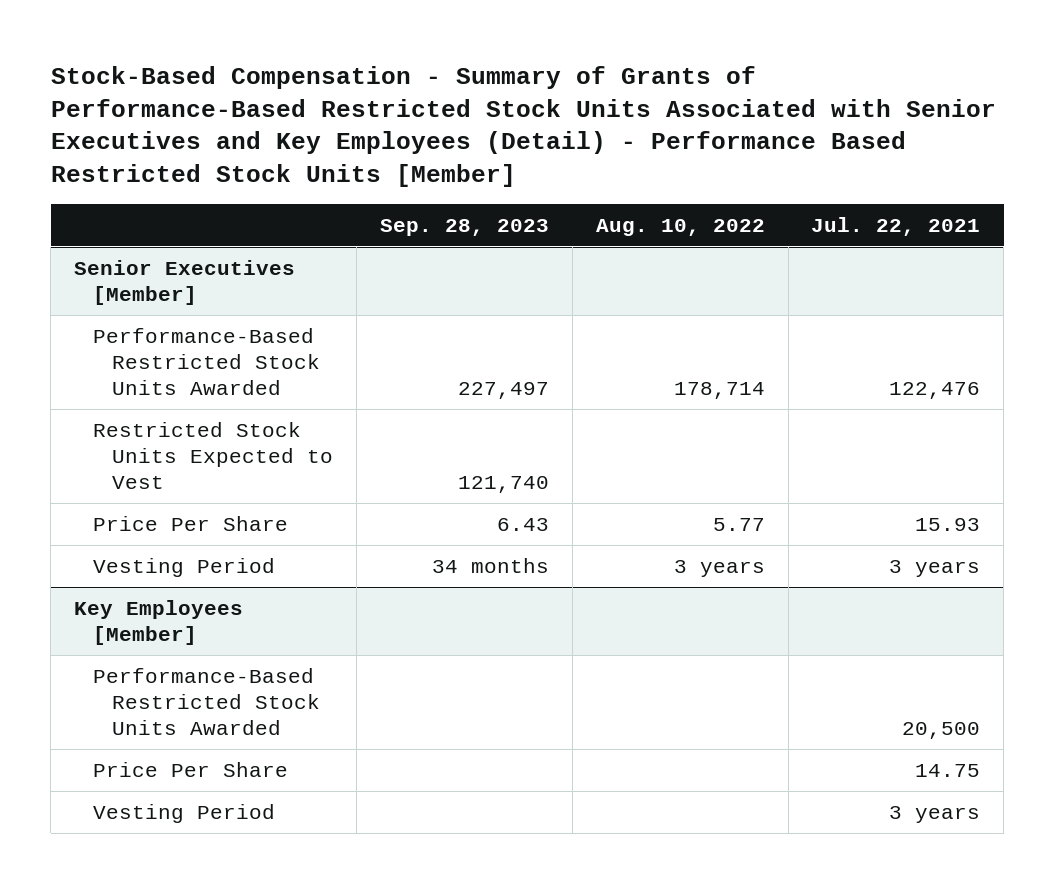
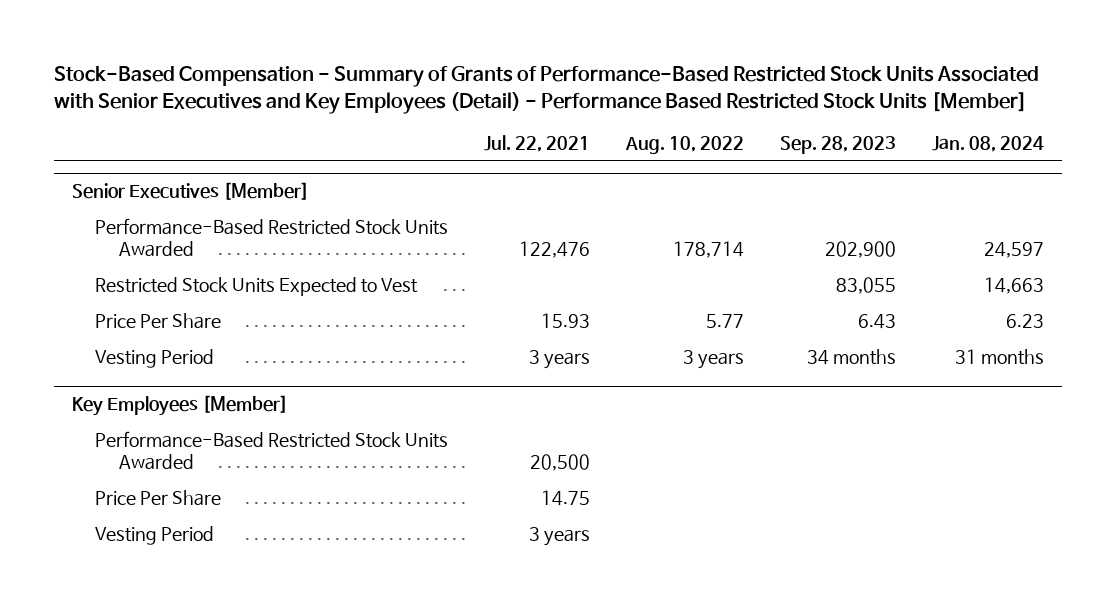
none -> [931,136,1044,153] Jan. 08, 2024
[457,381,549,399] 227,497 -> [824,241,896,259] 202,900
[457,475,549,493] 121,740 -> [835,277,896,295] 83,055

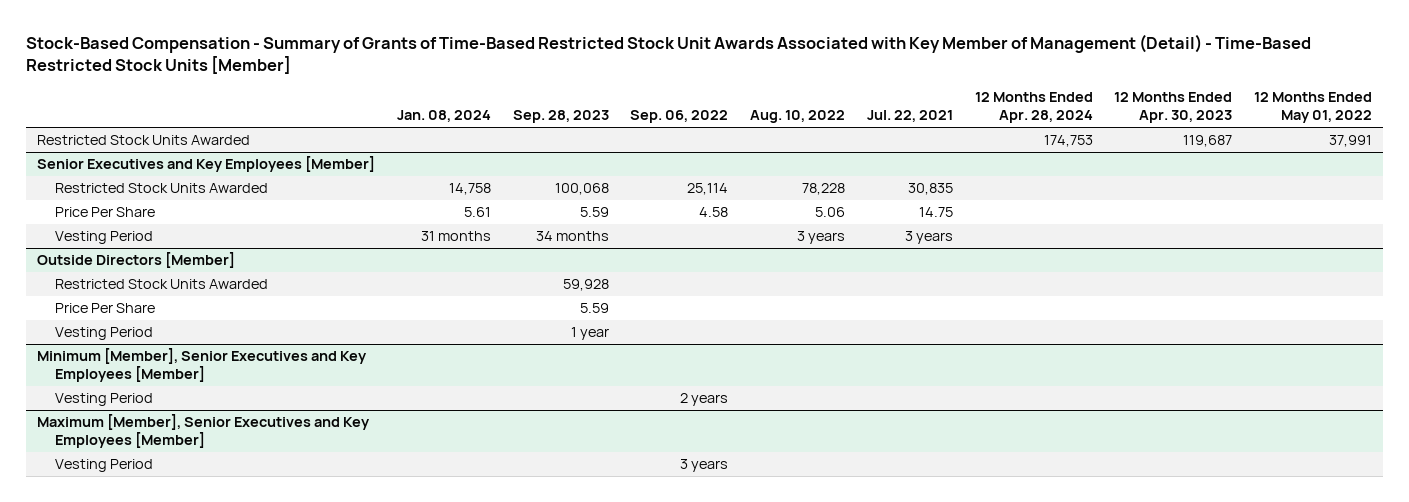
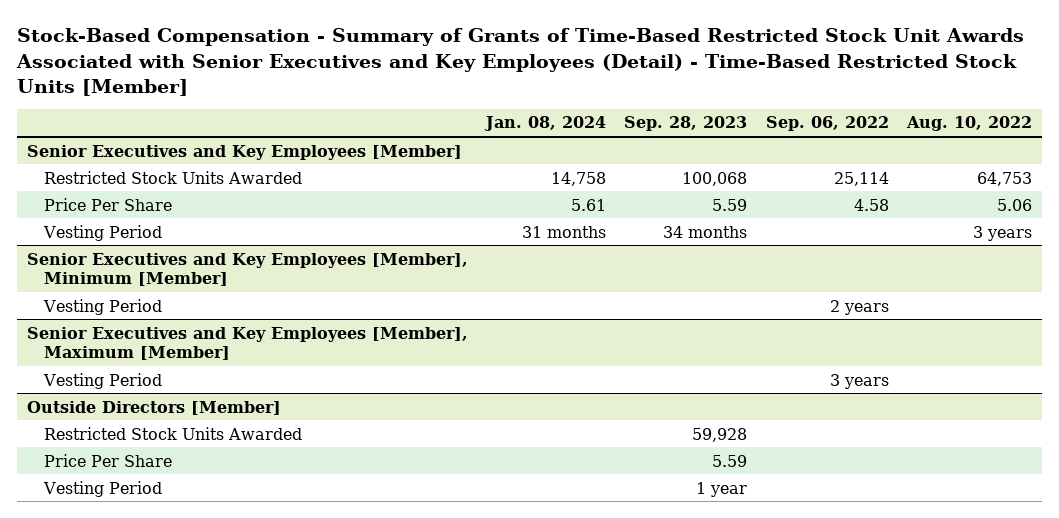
[26,33,1312,74] Stock-Based Compensation - Summary of Grants of Time-Based Restricted Stock Unit Awards Associated with Key Member of Management (Detail) - Time-Based Restricted Stock Units [Member] -> [16,28,1025,96] Stock-Based Compensation - Summary of Grants of Time-Based Restricted Stock Unit Awards Associated with Senior Executives and Key Employees (Detail) - Time-Based Restricted Stock Units [Member]
[866,110,953,123] Jul. 22, 2021 -> none
[974,92,1093,124] 12 Months Ended Apr. 28, 2024 -> none
[1114,92,1233,124] 12 Months Ended Apr. 30, 2023 -> none
[1254,92,1373,124] 12 Months Ended May 01, 2022 -> none
[37,135,251,146] Restricted Stock Units Awarded -> none
[802,183,846,196] 78,228 -> [977,171,1033,186] 64,753
none -> [26,252,468,287] Senior Executives and Key Employees [Member], Minimum [Member]
none -> [42,298,162,315] Vesting Period
none -> [26,326,468,361] Senior Executives and Key Employees [Member], Maximum [Member]
none -> [42,372,162,389] Vesting Period
[37,348,368,383] Minimum [Member], Senior Executives and Key Employees [Member] -> none
[55,393,154,407] Vesting Period -> none
[37,414,371,449] Maximum [Member], Senior Executives and Key Employees [Member] -> none
[55,459,154,473] Vesting Period -> none

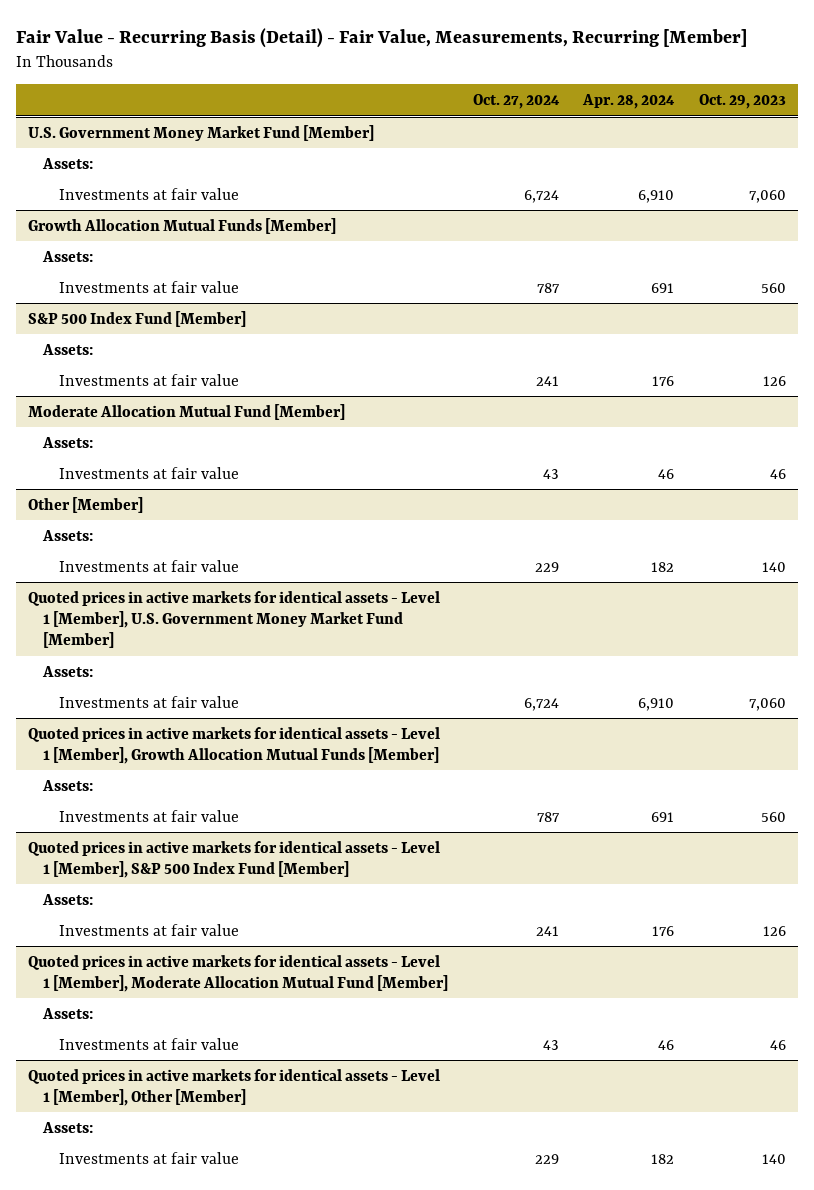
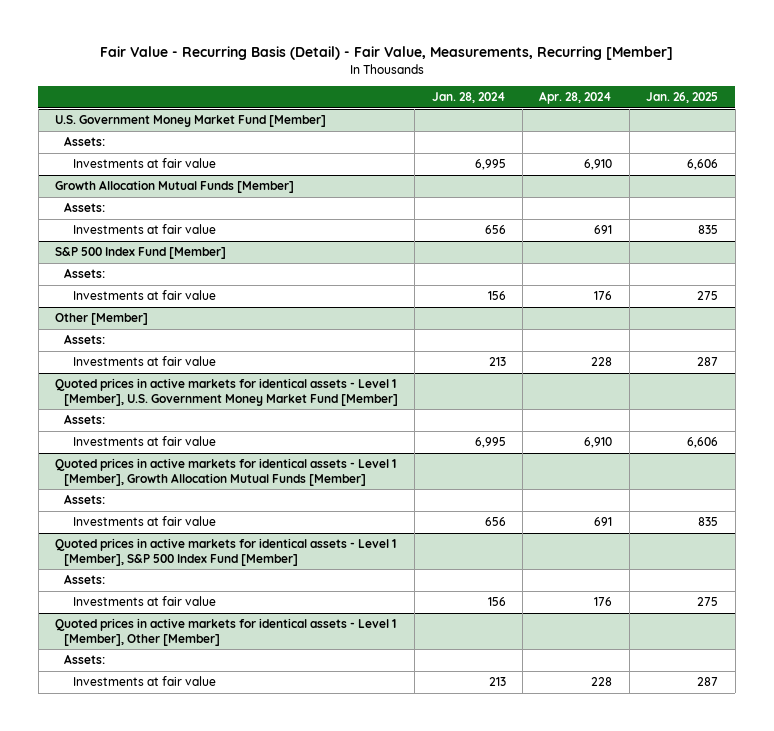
[472,94,560,110] Oct. 27, 2024 -> none
[698,94,786,110] Oct. 29, 2023 -> none
none -> [431,92,506,104] Jan. 28, 2024
none -> [646,92,719,104] Jan. 26, 2025
[27,403,345,420] Moderate Allocation Mutual Fund [Member] -> none
[42,436,94,448] Assets: -> none
[59,466,240,479] Investments at fair value -> none
[651,561,675,572] 182 -> [591,357,613,367] 228
[27,954,449,992] Quoted prices in active markets for identical assets - Level 1 [Member], Moderate Allocation Mutual Fund [Member] -> none
[42,1007,94,1019] Assets: -> none
[59,1037,240,1050] Investments at fair value -> none
[651,1153,675,1164] 182 -> [591,677,613,687] 228

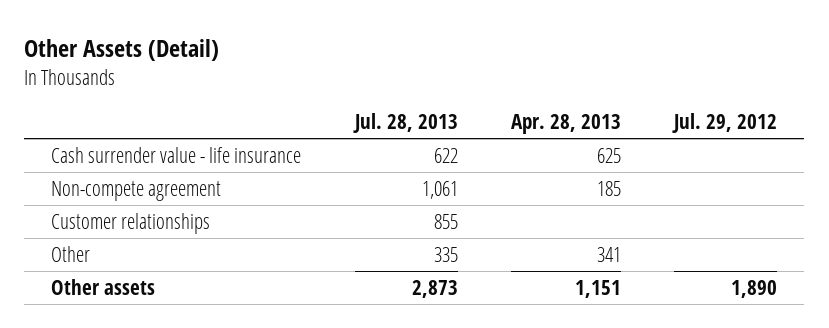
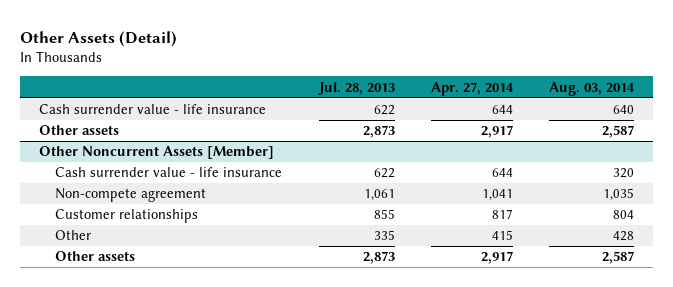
[510,114,621,135] Apr. 28, 2013 -> none
[672,113,778,134] Jul. 29, 2012 -> none
none -> [431,81,515,96] Apr. 27, 2014
none -> [549,81,636,96] Aug. 03, 2014
none -> [38,125,119,136] Other assets
none -> [38,146,274,160] Other Noncurrent Assets [Member]
none -> [55,167,283,178] Cash surrender value - life insurance

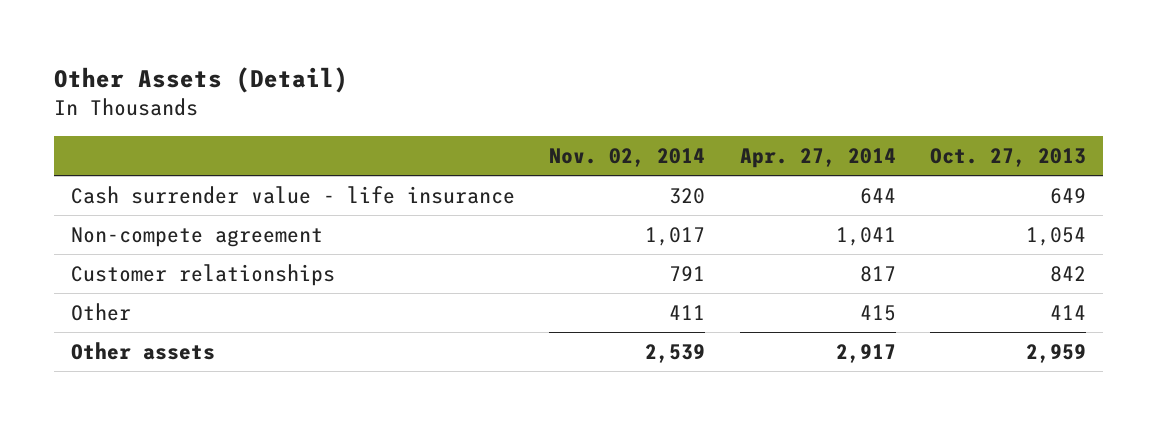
[317,81,395,95] Jul. 28, 2013 -> none
[549,81,636,96] Aug. 03, 2014 -> none
none -> [549,147,706,167] Nov. 02, 2014
none -> [929,147,1086,167] Oct. 27, 2013
[38,125,119,136] Other assets -> none
[38,146,274,160] Other Noncurrent Assets [Member] -> none
[55,167,283,178] Cash surrender value - life insurance -> none

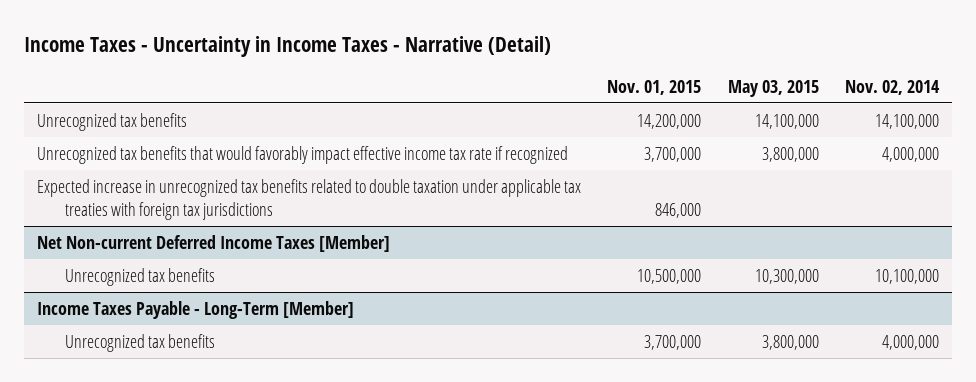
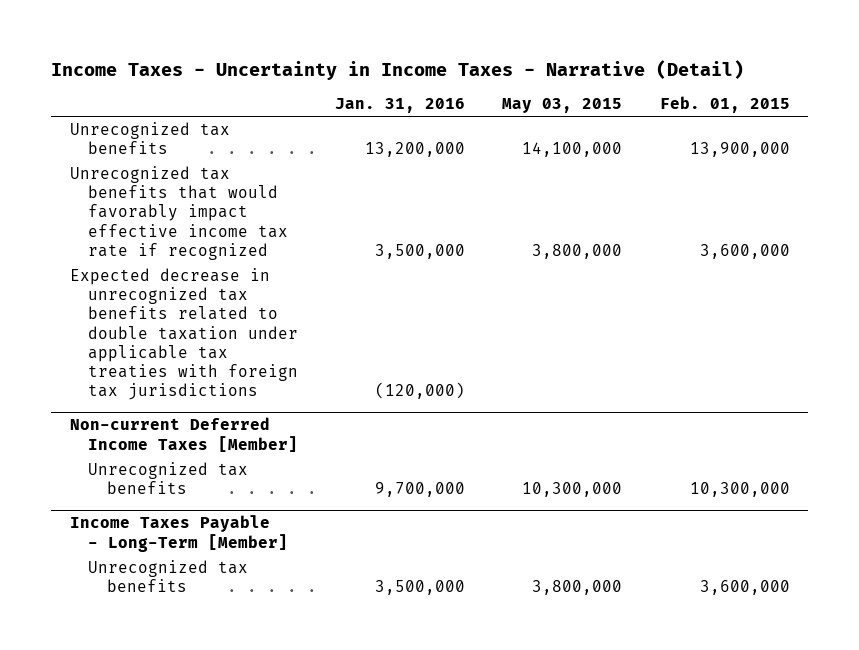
[607,80,702,96] Nov. 01, 2015 -> none
[845,80,941,96] Nov. 02, 2014 -> none
none -> [335,98,466,114] Jan. 31, 2016
none -> [659,96,790,114] Feb. 01, 2015
[37,178,582,221] Expected increase in unrecognized tax benefits related to double taxation under applicable tax treaties with foreign tax jurisdictions -> [69,267,299,401] Expected decrease in unrecognized tax benefits related to double taxation under applicable tax treaties with foreign tax jurisdictions
[37,234,391,252] Net Non-current Deferred Income Taxes [Member] -> [69,417,299,452] Non-current Deferred Income Taxes [Member]

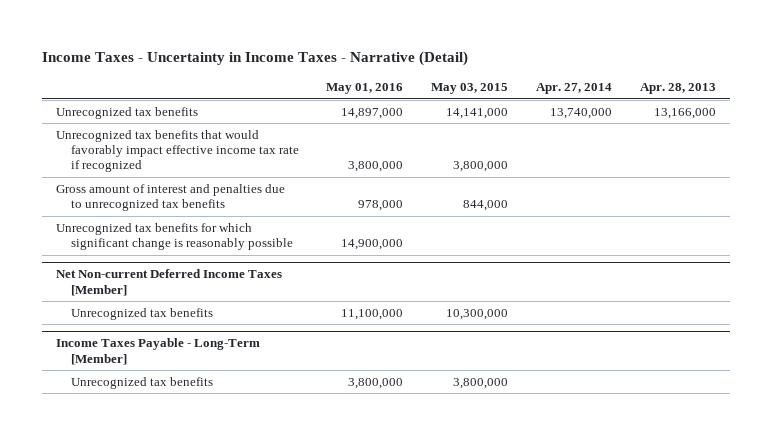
[335,98,466,114] Jan. 31, 2016 -> none
[659,96,790,114] Feb. 01, 2015 -> none
none -> [326,83,404,95] May 01, 2016
none -> [536,83,613,95] Apr. 27, 2014
none -> [640,83,717,95] Apr. 28, 2013
[522,142,623,158] 14,100,000 -> [446,107,509,119] 14,141,000
none -> [56,183,286,212] Gross amount of interest and penalties due to unrecognized tax benefits
[69,267,299,401] Expected decrease in unrecognized tax benefits related to double taxation under applicable tax treaties with foreign tax jurisdictions -> [56,222,293,251] Unrecognized tax benefits for which significant change is reasonably possible
[69,417,299,452] Non-current Deferred Income Taxes [Member] -> [56,269,283,296] Net Non-current Deferred Income Taxes [Member]

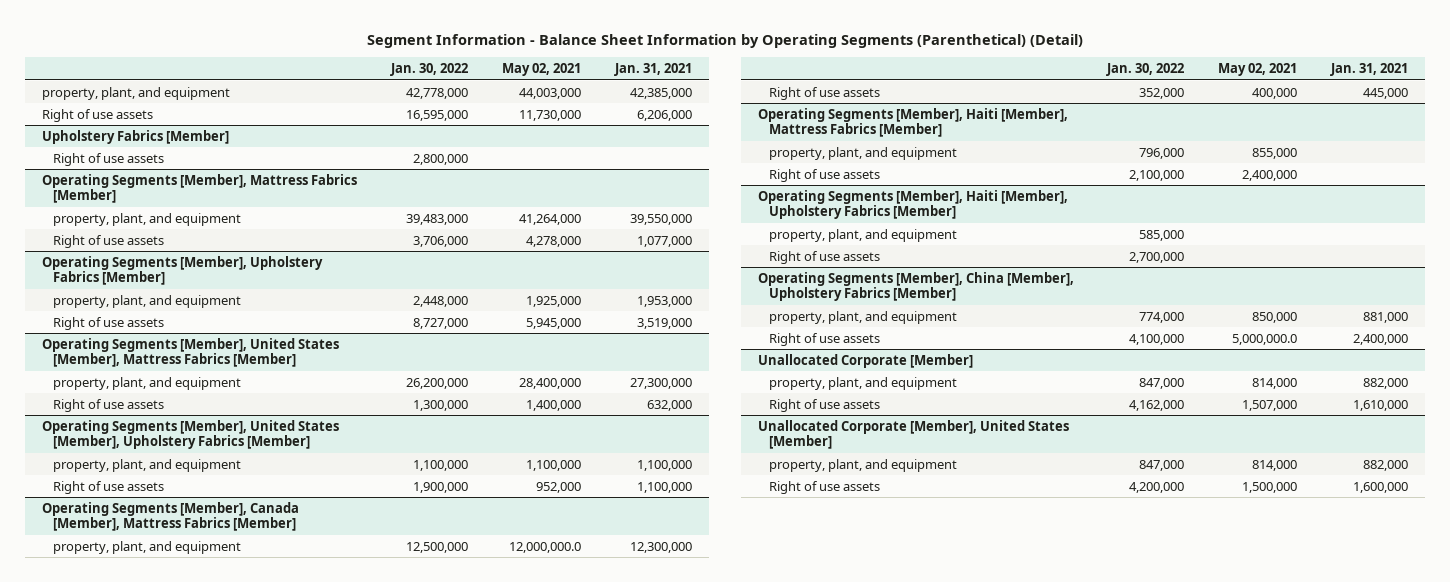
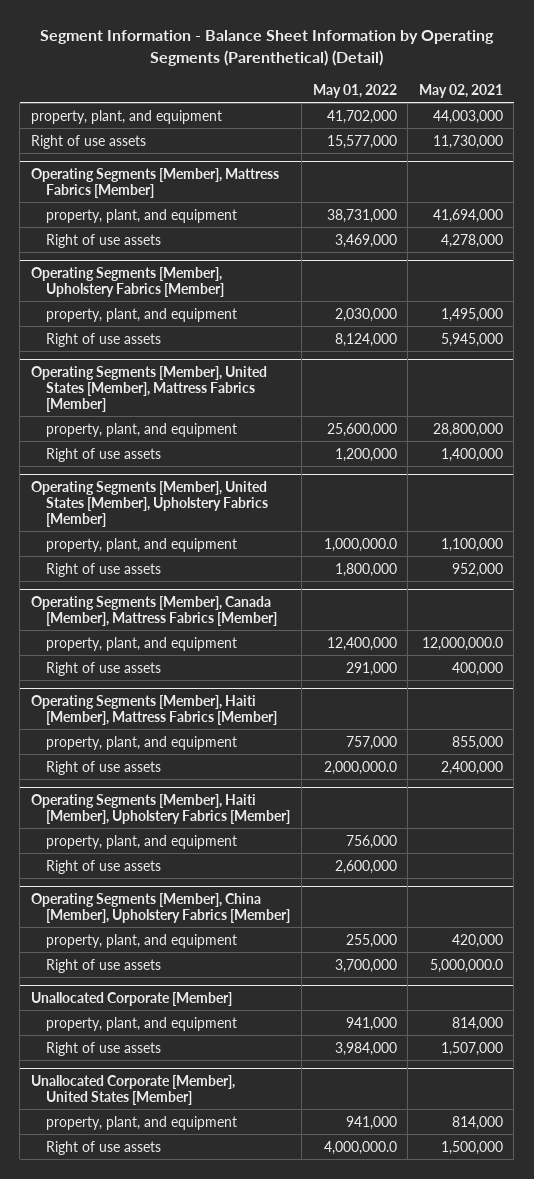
[390,63,469,77] Jan. 30, 2022 -> none
[613,63,692,77] Jan. 31, 2021 -> none
none -> [312,83,397,98] May 01, 2022
[41,129,229,144] Upholstery Fabrics [Member] -> none
[52,152,164,166] Right of use assets -> none
[519,213,582,225] 41,264,000 -> [432,208,503,223] 41,694,000
[526,295,582,307] 1,925,000 -> [440,307,503,322] 1,495,000
[519,377,582,389] 28,400,000 -> [432,422,503,437] 28,800,000
[1252,311,1298,323] 850,000 -> [451,933,503,948] 420,000

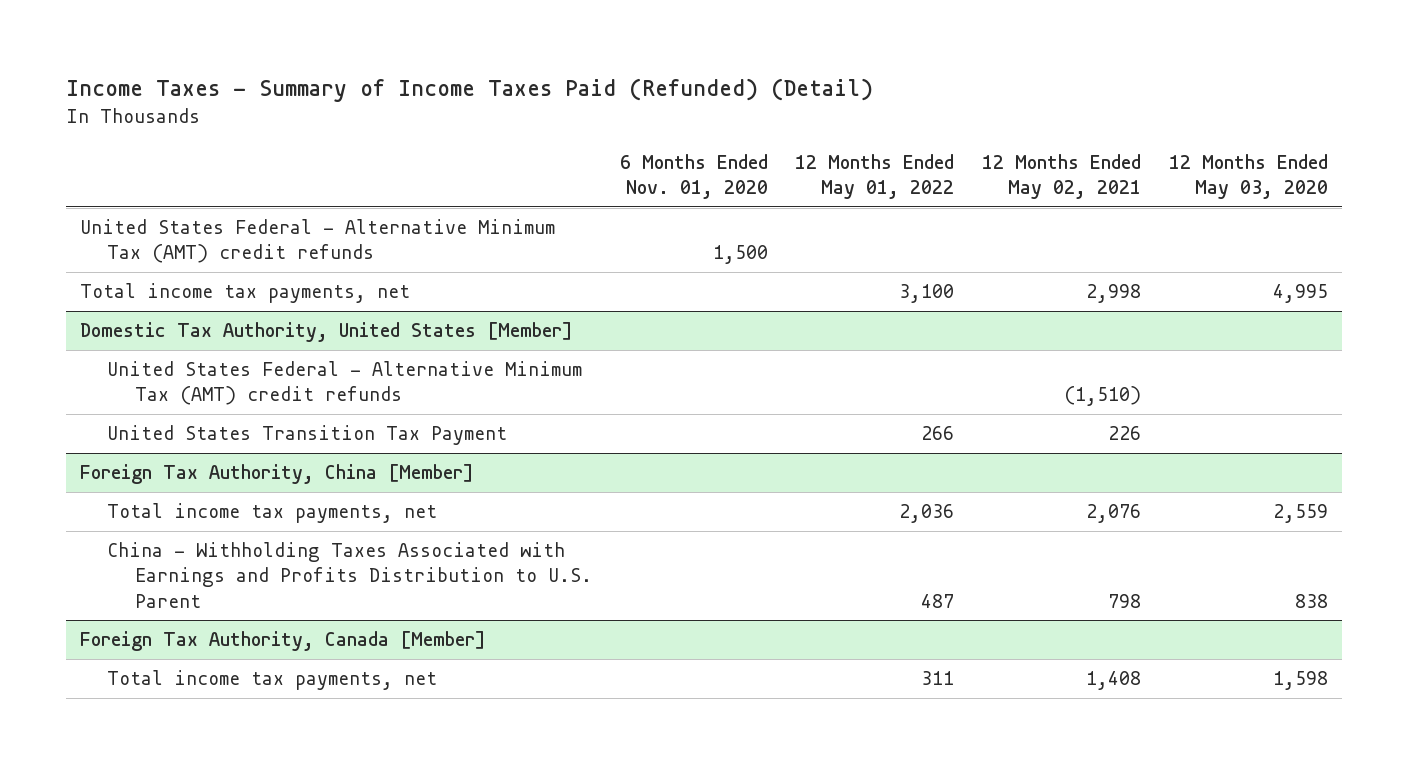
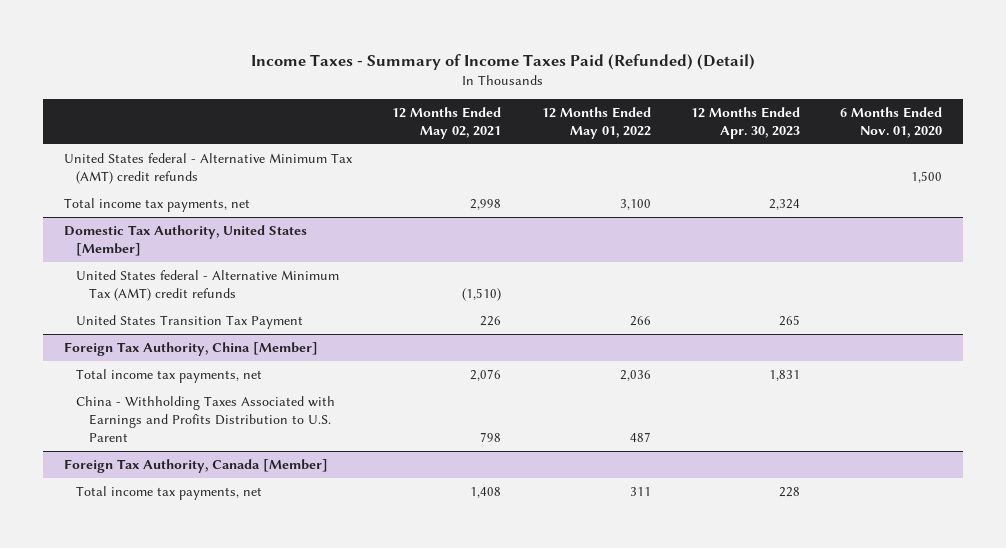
[1169,153,1329,199] 12 Months Ended May 03, 2020 -> none
none -> [690,107,800,139] 12 Months Ended Apr. 30, 2023
[79,219,555,264] United States Federal - Alternative Minimum Tax (AMT) credit refunds -> [63,153,353,184] United States federal - Alternative Minimum Tax (AMT) credit refunds
[107,361,583,406] United States Federal - Alternative Minimum Tax (AMT) credit refunds -> [76,270,340,301] United States federal - Alternative Minimum Tax (AMT) credit refunds

